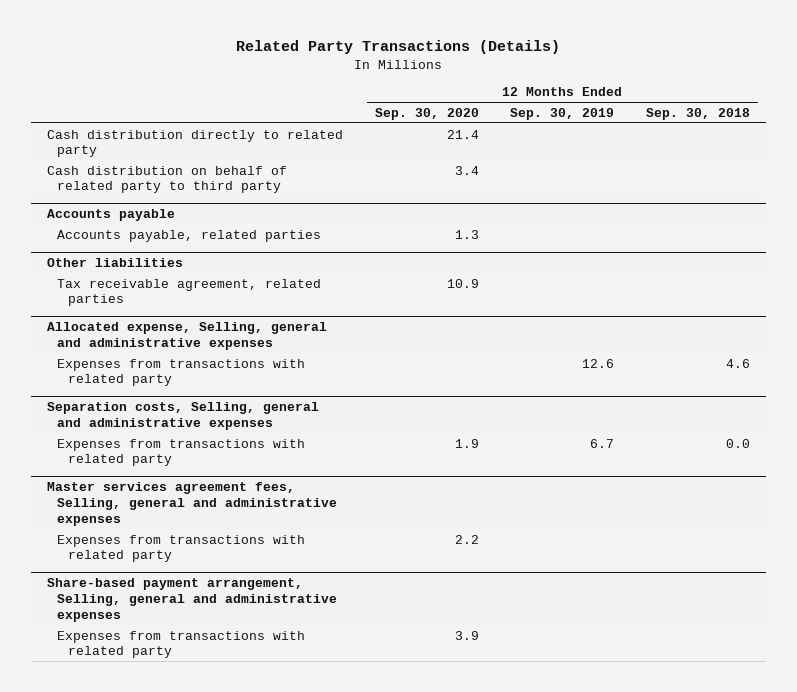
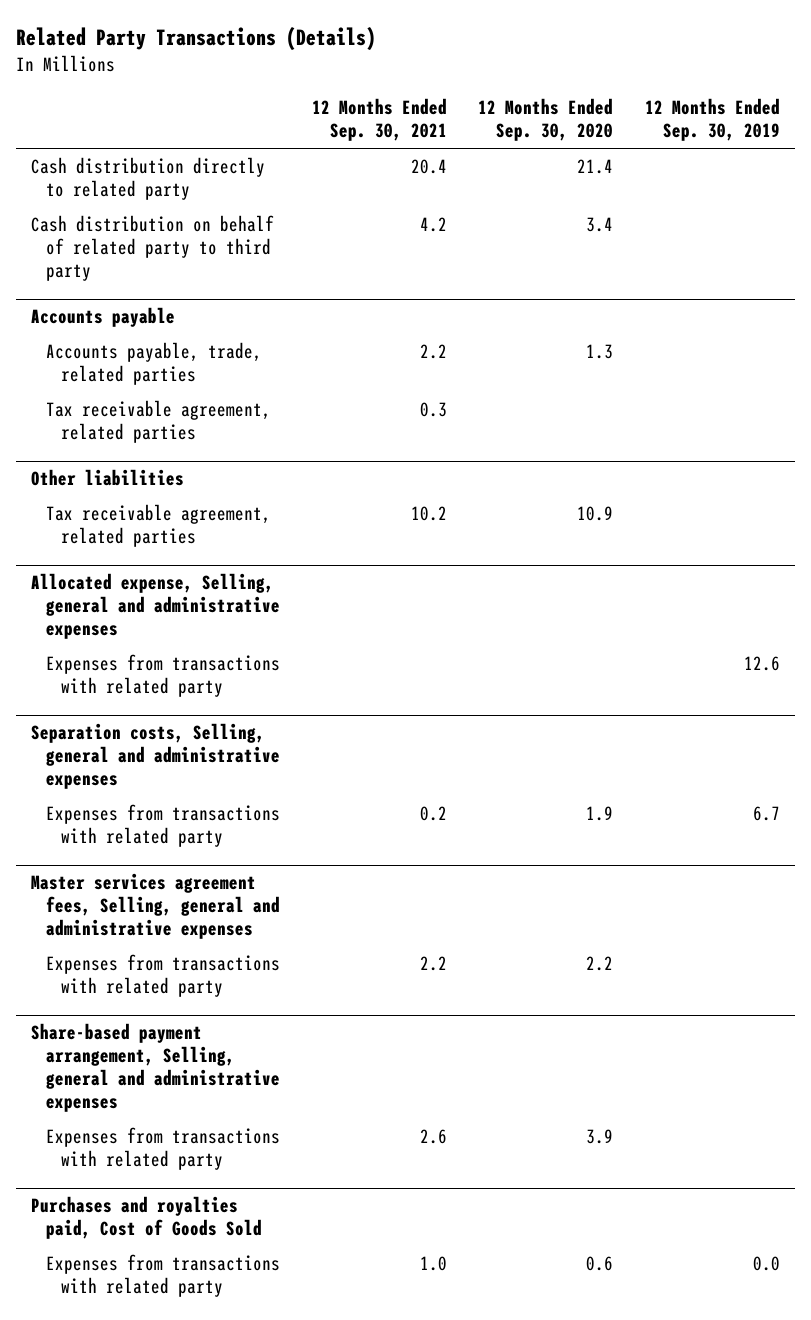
[646,107,751,120] Sep. 30, 2018 -> none
none -> [311,98,447,142] 12 Months Ended Sep. 30, 2021
[57,229,322,242] Accounts payable, related parties -> [46,342,263,385] Accounts payable, trade, related parties
none -> [46,400,272,443] Tax receivable agreement, related parties
none -> [31,1196,263,1240] Purchases and royalties paid, Cost of Goods Sold
none -> [46,1254,281,1297] Expenses from transactions with related party

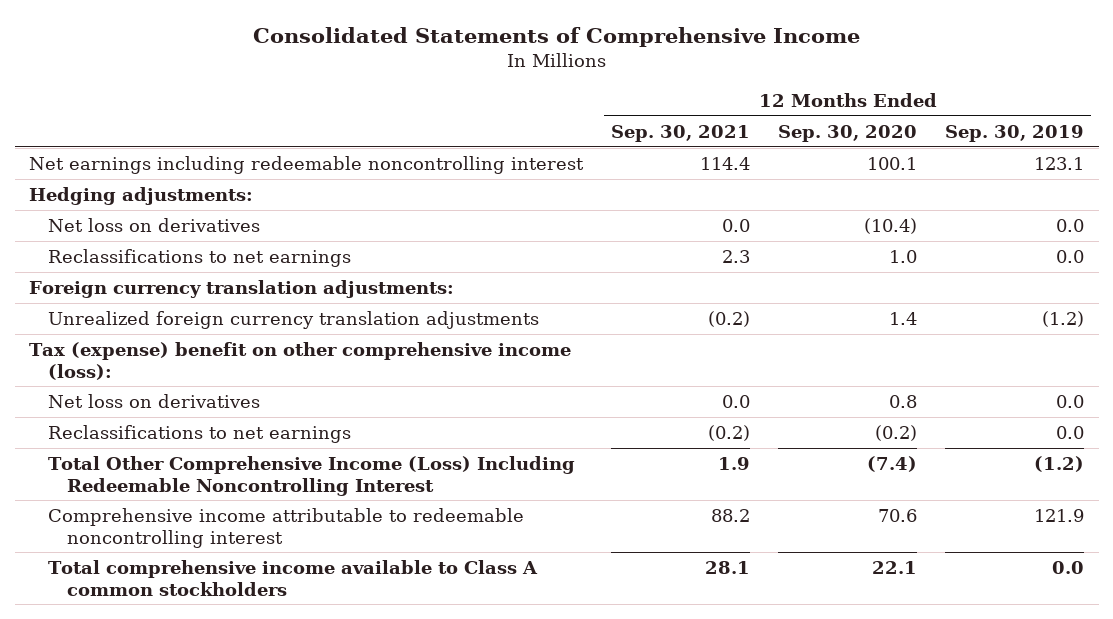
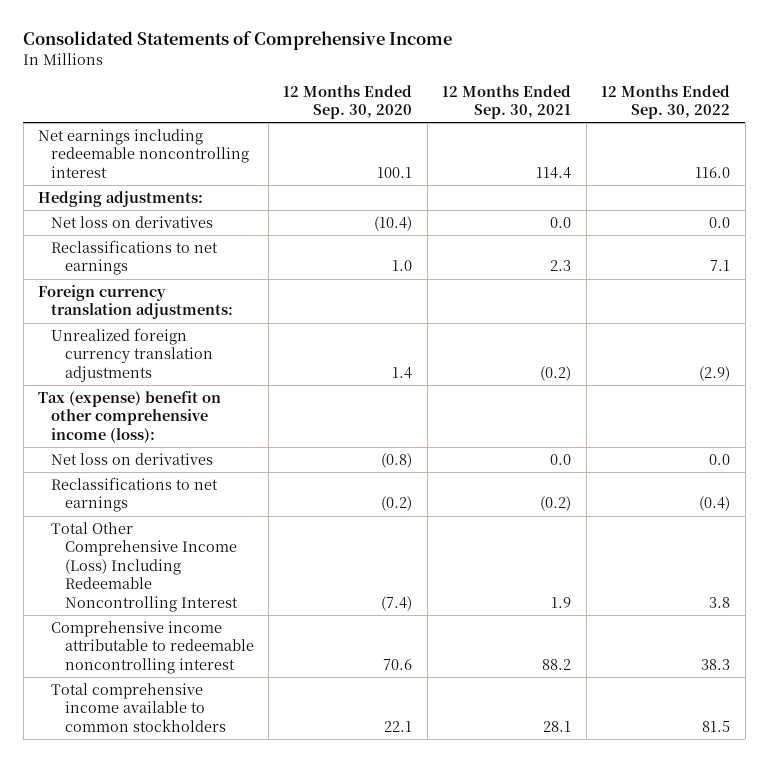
[945,124,1085,142] Sep. 30, 2019 -> none
none -> [601,84,731,120] 12 Months Ended Sep. 30, 2022
[889,394,918,408] 0.8 -> [381,452,413,468] (0.8)
[47,559,538,596] Total comprehensive income available to Class A common stockholders -> [51,682,226,732] Total comprehensive income available to common stockholders

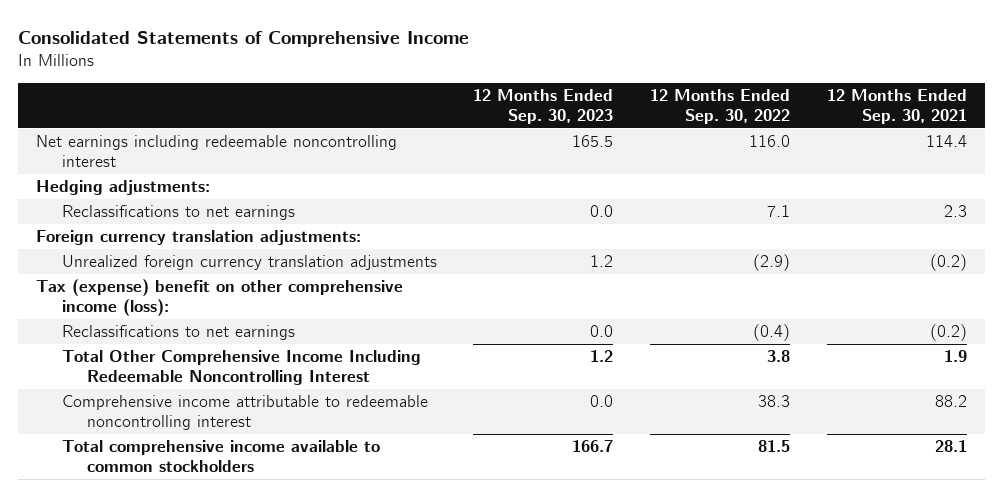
[283,84,413,120] 12 Months Ended Sep. 30, 2020 -> none
none -> [473,89,614,125] 12 Months Ended Sep. 30, 2023
[51,215,214,228] Net loss on derivatives -> none
[51,452,214,465] Net loss on derivatives -> none
[51,521,238,612] Total Other Comprehensive Income (Loss) Including Redeemable Noncontrolling Interest -> [61,350,421,386] Total Other Comprehensive Income Including Redeemable Noncontrolling Interest

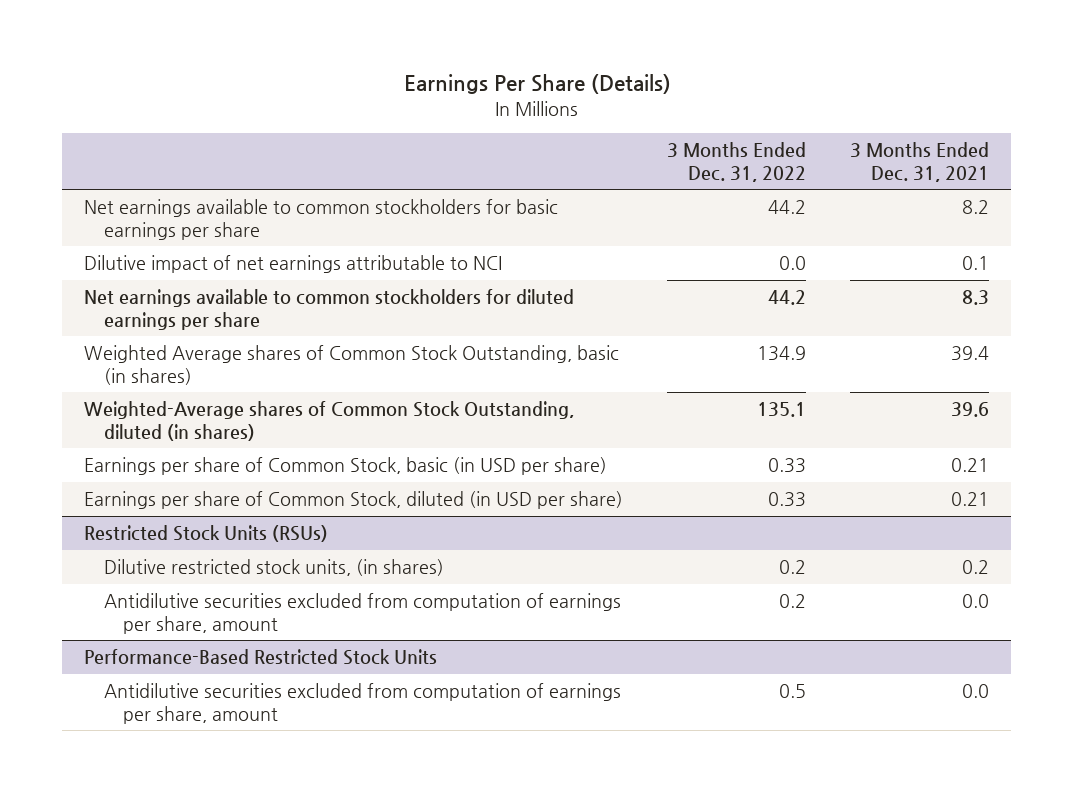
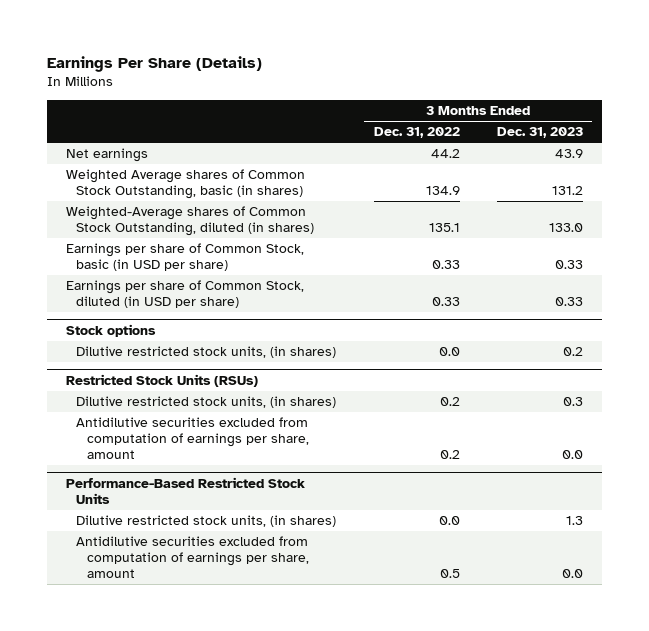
[850,142,990,182] 3 Months Ended Dec. 31, 2021 -> none
none -> [497,127,584,139] Dec. 31, 2023
[84,255,503,274] Dilutive impact of net earnings attributable to NCI -> none
[84,289,575,330] Net earnings available to common stockholders for diluted earnings per share -> none
[84,199,559,240] Net earnings available to common stockholders for basic earnings per share -> [65,148,148,163] Net earnings
none -> [65,324,156,338] Stock options
none -> [76,346,337,359] Dilutive restricted stock units, (in shares)
none -> [76,515,337,528] Dilutive restricted stock units, (in shares)

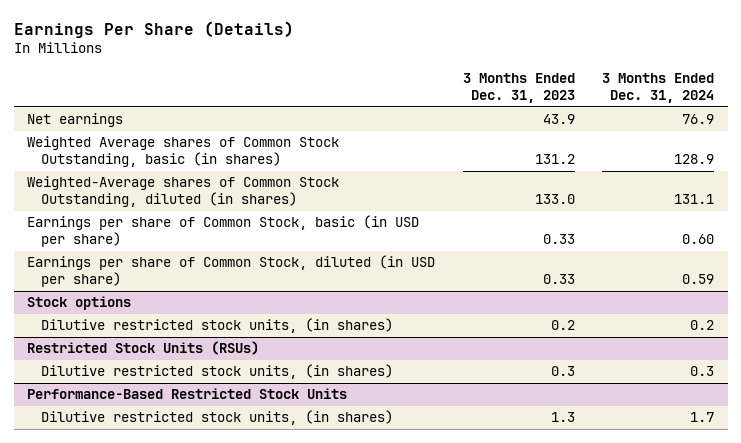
[373,127,460,139] Dec. 31, 2022 -> none
none -> [602,73,715,104] 3 Months Ended Dec. 31, 2024
[76,417,310,459] Antidilutive securities excluded from computation of earnings per share, amount -> none
[76,536,310,578] Antidilutive securities excluded from computation of earnings per share, amount -> none

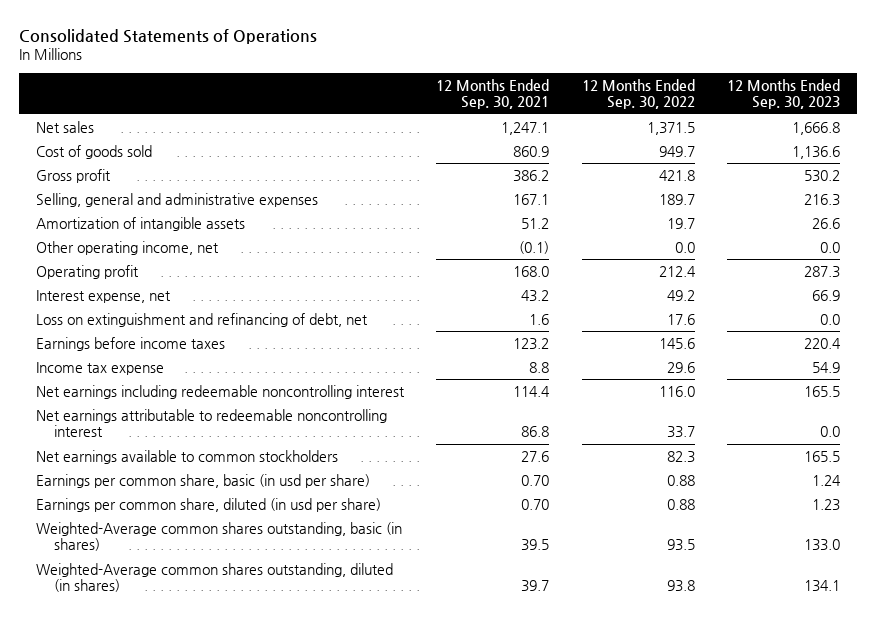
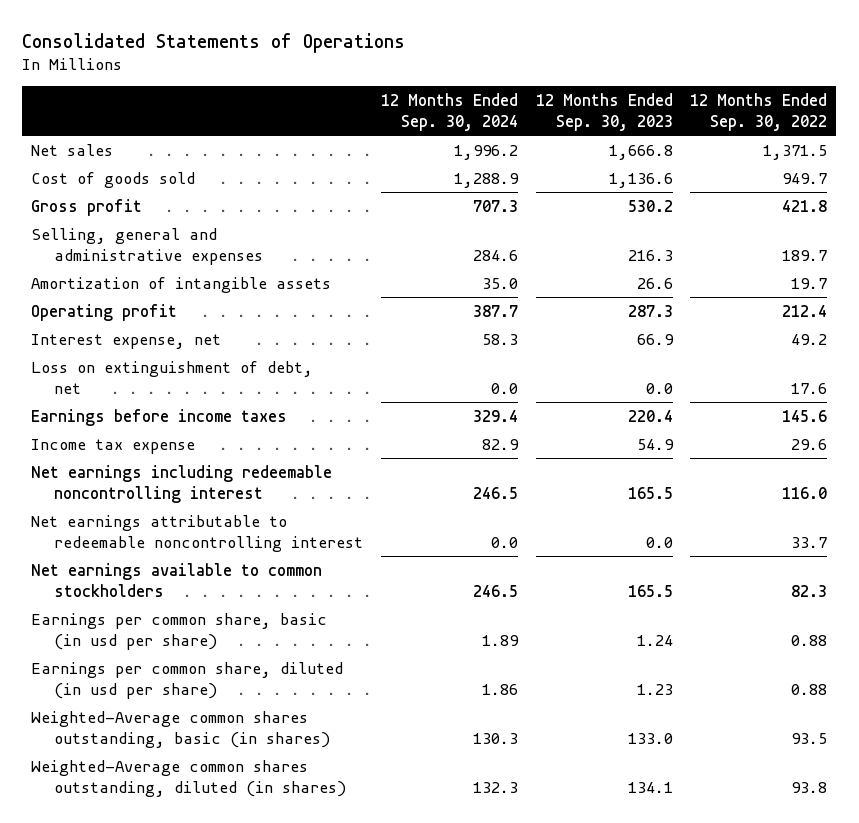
[436,78,550,110] 12 Months Ended Sep. 30, 2021 -> none
none -> [380,93,518,132] 12 Months Ended Sep. 30, 2024
[35,241,219,256] Other operating income, net -> none
[35,313,368,328] Loss on extinguishment and refinancing of debt, net -> [31,360,314,394] Loss on extinguishment of debt, net

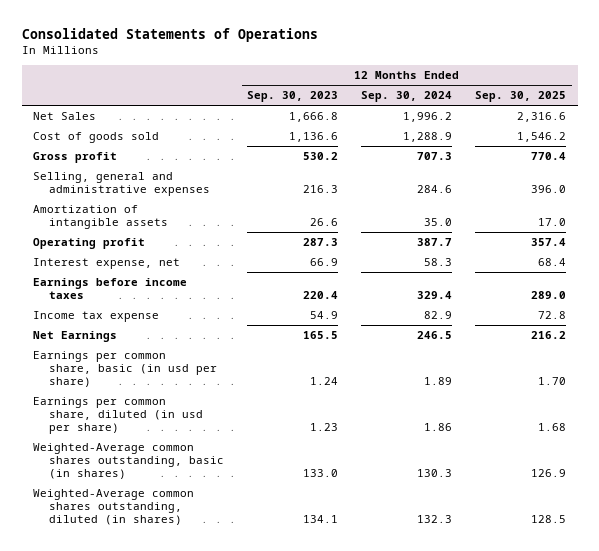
[690,93,828,132] 12 Months Ended Sep. 30, 2022 -> none
none -> [475,91,567,103] Sep. 30, 2025
[31,143,114,156] Net sales -> [33,112,97,121] Net Sales
[31,360,314,394] Loss on extinguishment of debt, net -> none
[31,464,333,503] Net earnings including redeemable noncontrolling interest -> none
[31,514,363,552] Net earnings attributable to redeemable noncontrolling interest -> none
[31,562,323,597] Net earnings available to common stockholders -> [33,331,118,343] Net Earnings

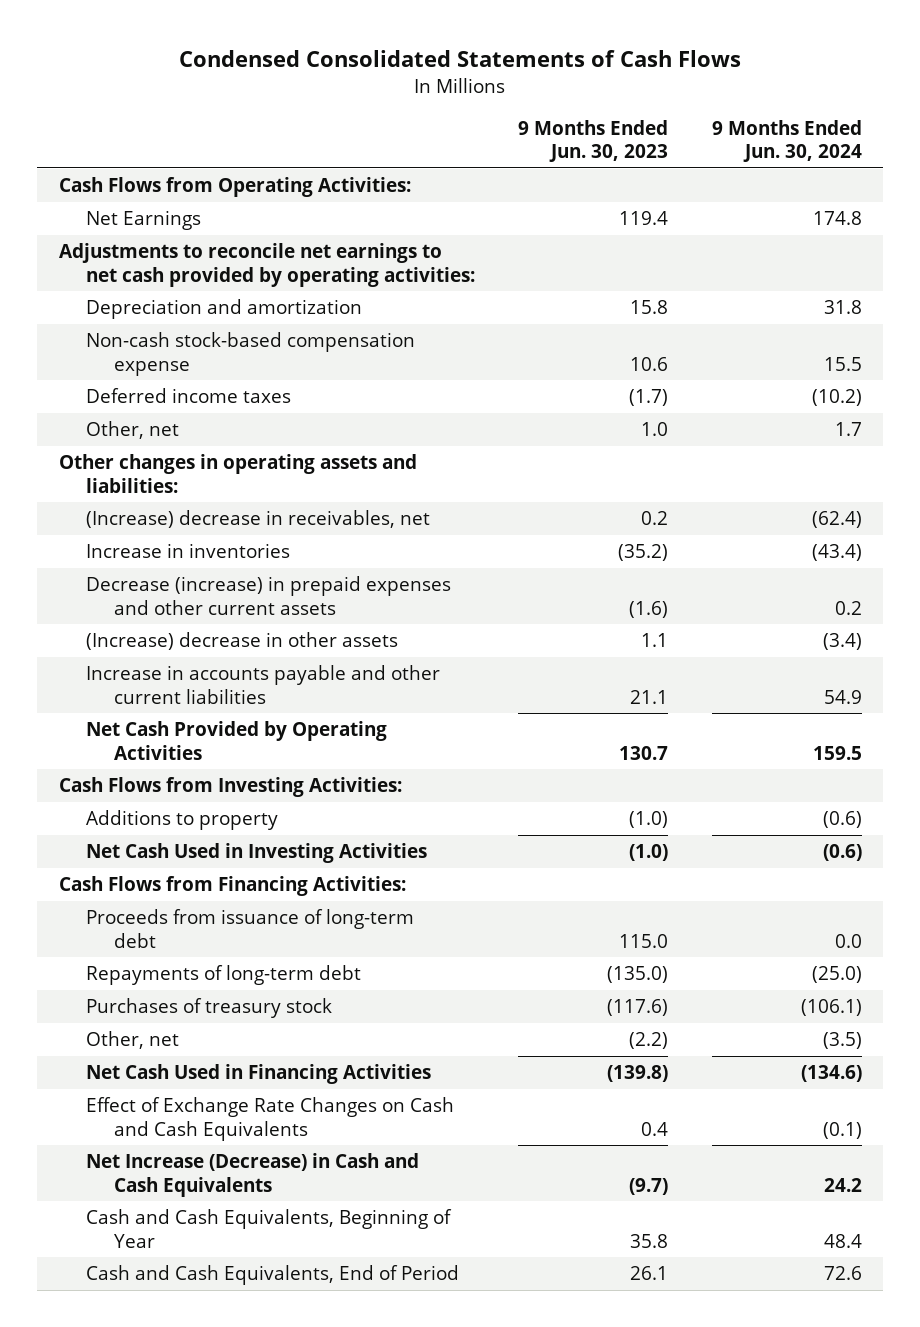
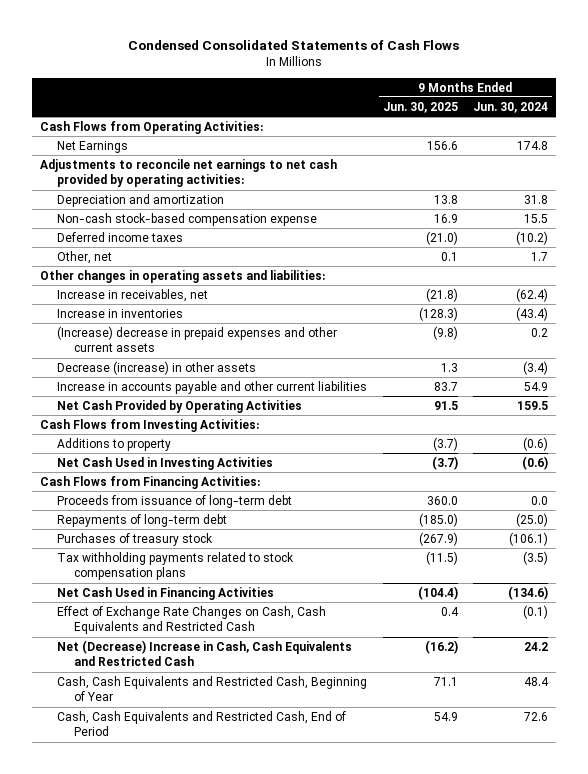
[518,119,669,163] 9 Months Ended Jun. 30, 2023 -> none
none -> [382,101,458,113] Jun. 30, 2025
[86,510,431,529] (Increase) decrease in receivables, net -> [56,288,208,302] Increase in receivables, net
[86,576,452,615] Decrease (increase) in prepaid expenses and other current assets -> [56,325,337,353] (Increase) decrease in prepaid expenses and other current assets
[86,632,399,651] (Increase) decrease in other assets -> [56,360,256,375] Decrease (increase) in other assets
[86,1031,180,1050] Other, net -> none
none -> [56,551,294,581] Tax withholding payments related to stock compensation plans
[86,1097,455,1141] Effect of Exchange Rate Changes on Cash and Cash Equivalents -> [56,605,326,635] Effect of Exchange Rate Changes on Cash, Cash Equivalents and Restricted Cash
[86,1153,420,1197] Net Increase (Decrease) in Cash and Cash Equivalents -> [56,639,352,667] Net (Decrease) Increase in Cash, Cash Equivalents and Restricted Cash
[86,1209,453,1248] Cash and Cash Equivalents, Beginning of Year -> [56,675,367,702] Cash, Cash Equivalents and Restricted Cash, Beginning of Year
[86,1265,460,1286] Cash and Cash Equivalents, End of Period -> [56,710,346,737] Cash, Cash Equivalents and Restricted Cash, End of Period

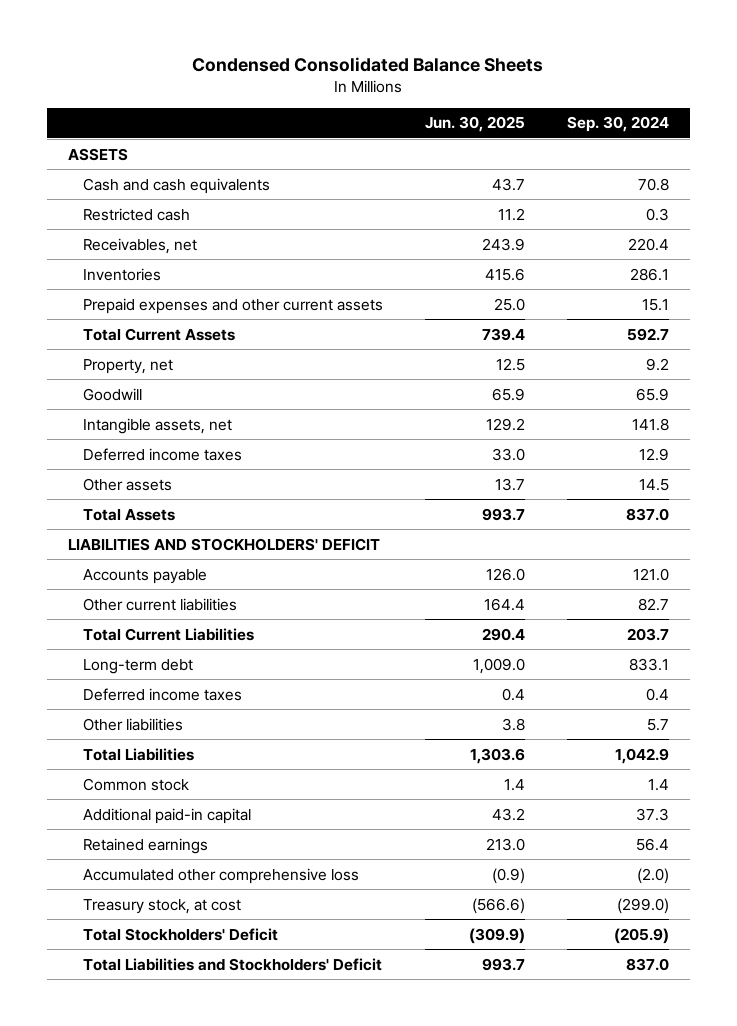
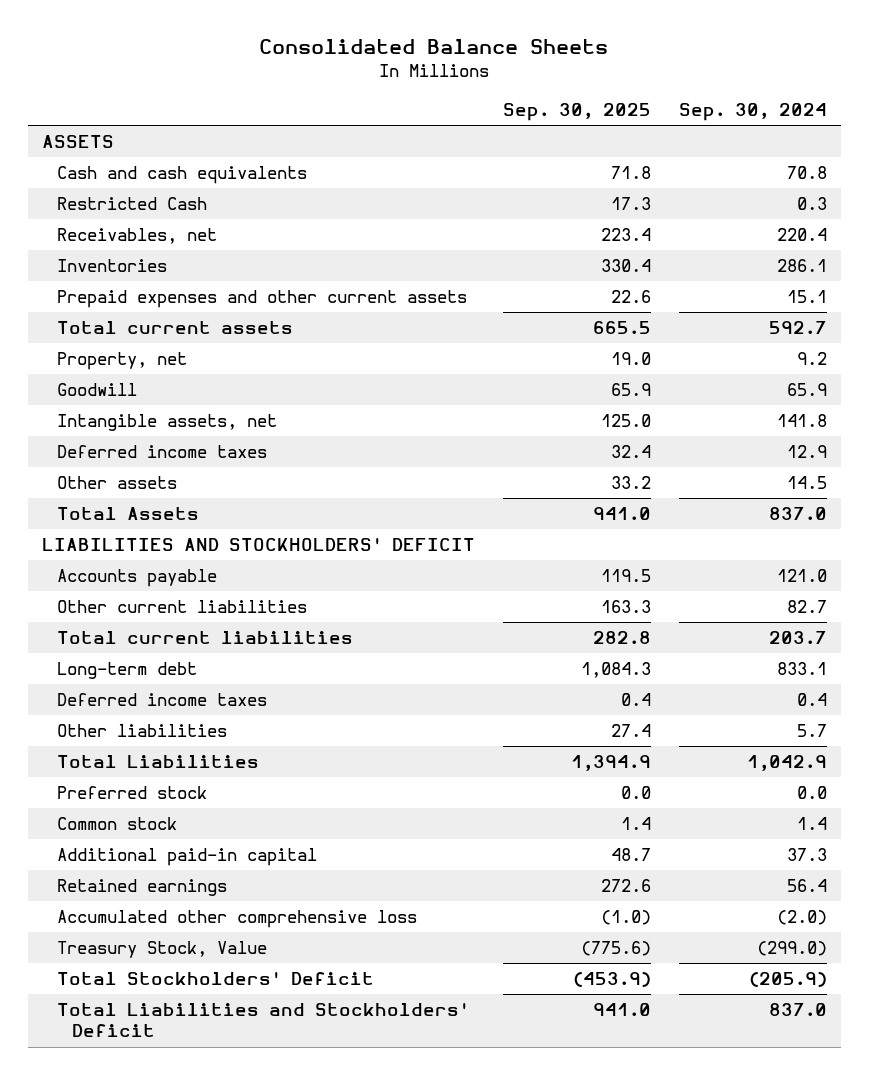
[192,56,544,72] Condensed Consolidated Balance Sheets -> [259,39,609,55] Consolidated Balance Sheets
[425,116,526,133] Jun. 30, 2025 -> none
none -> [502,103,651,122] Sep. 30, 2025
[83,207,191,221] Restricted cash -> [56,197,207,211] Restricted Cash
[83,327,236,341] Total Current Assets -> [56,321,293,335] Total current assets
[83,627,255,641] Total Current Liabilities -> [56,631,353,645] Total current liabilities
none -> [56,786,207,800] Preferred stock
[83,898,242,914] Treasury stock, at cost -> [56,941,267,959] Treasury Stock, Value

